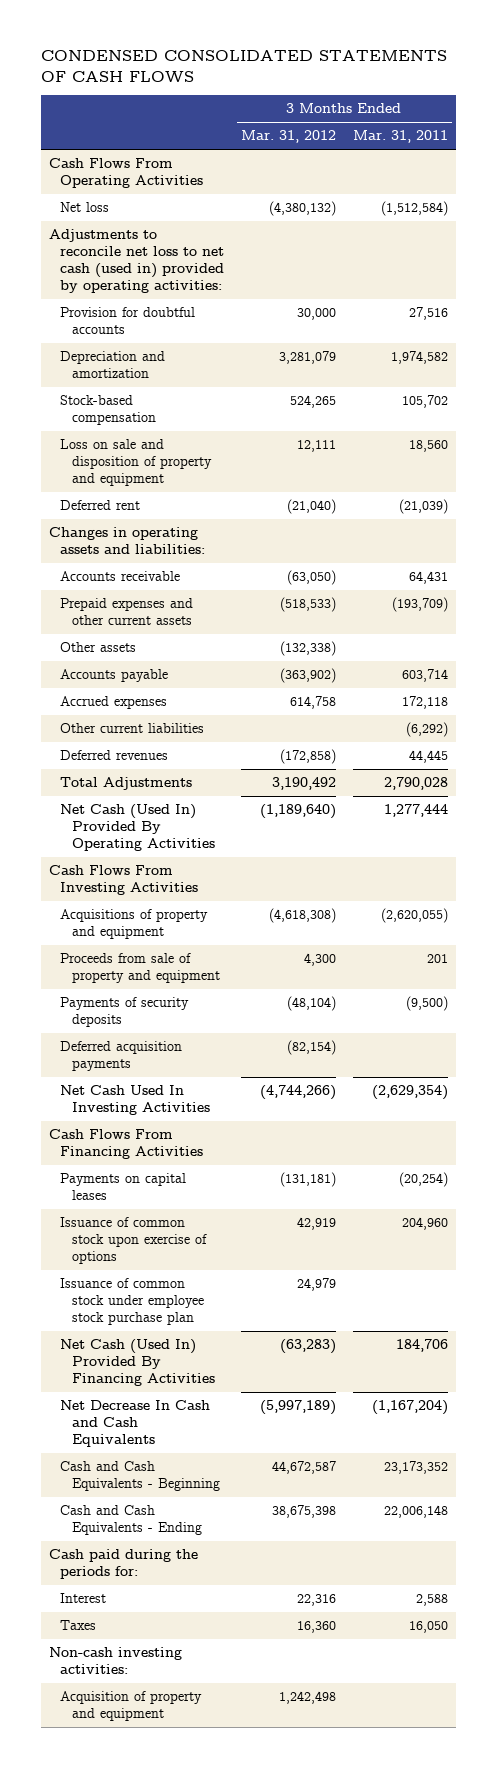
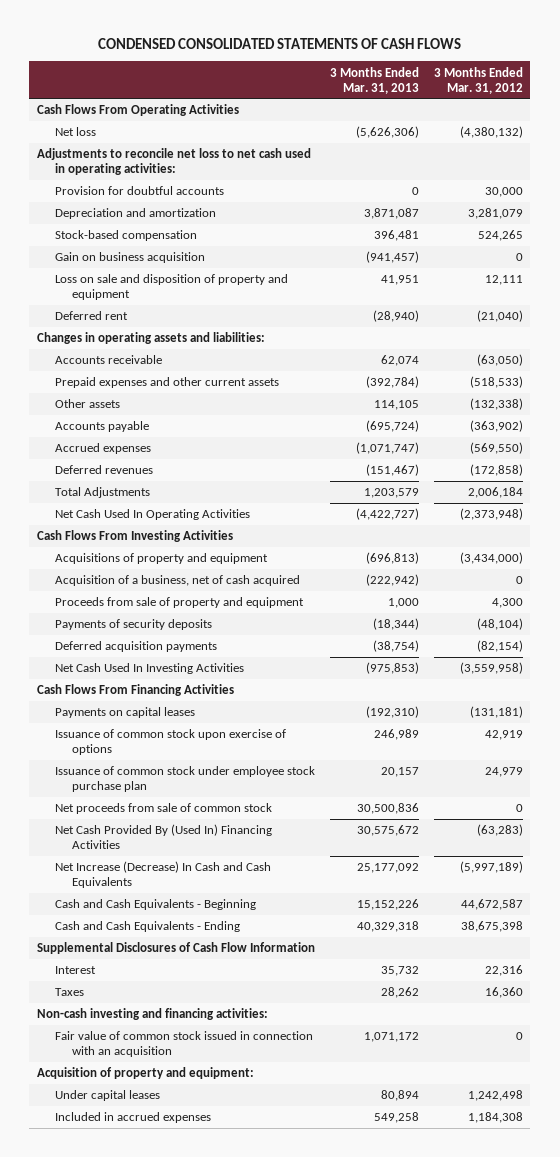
[352,130,448,144] Mar. 31, 2011 -> none
none -> [329,66,419,94] 3 Months Ended Mar. 31, 2013
[49,229,225,293] Adjustments to reconcile net loss to net cash (used in) provided by operating activities: -> [36,148,311,176] Adjustments to reconcile net loss to net cash used in operating activities:
none -> [54,252,205,264] Gain on business acquisition
[60,723,205,734] Other current liabilities -> none
[290,696,337,710] 614,758 -> [469,442,523,455] (569,550)
[272,777,337,791] 3,190,492 -> [467,487,523,499] 2,006,184
[60,804,215,851] Net Cash (Used In) Provided By Operating Activities -> [54,509,250,521] Net Cash Used In Operating Activities
[260,804,337,820] (1,189,640) -> [459,508,523,521] (2,373,948)
[269,908,337,924] (4,618,308) -> [459,552,523,565] (3,434,000)
none -> [54,575,300,587] Acquisition of a business, net of cash acquired
[260,1085,337,1101] (4,744,266) -> [459,662,523,675] (3,559,958)
none -> [54,803,272,815] Net proceeds from sale of common stock
[60,1339,215,1386] Net Cash (Used In) Provided By Financing Activities -> [54,824,272,850] Net Cash Provided By (Used In) Financing Activities
[60,1400,211,1447] Net Decrease In Cash and Cash Equivalents -> [54,861,271,889] Net Increase (Decrease) In Cash and Cash Equivalents
[49,1549,199,1579] Cash paid during the periods for: -> none
none -> [36,942,315,955] Supplemental Disclosures of Cash Flow Information
[49,1647,183,1674] Non-cash investing activities: -> [36,1008,268,1021] Non-cash investing and financing activities:
none -> [54,1031,313,1058] Fair value of common stock issued in connection with an acquisition
none -> [36,1067,254,1080] Acquisition of property and equipment:
[60,1691,203,1721] Acquisition of property and equipment -> [54,1090,160,1102] Under capital leases
none -> [54,1112,211,1124] Included in accrued expenses

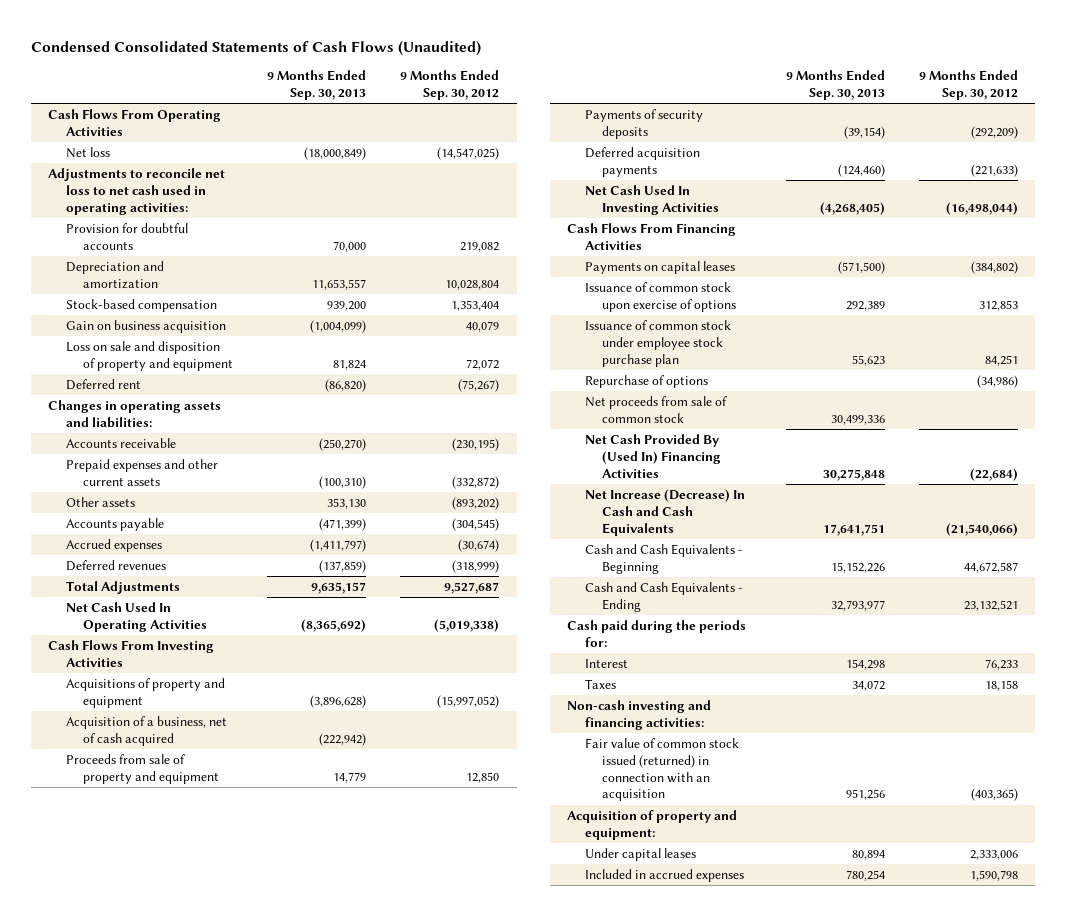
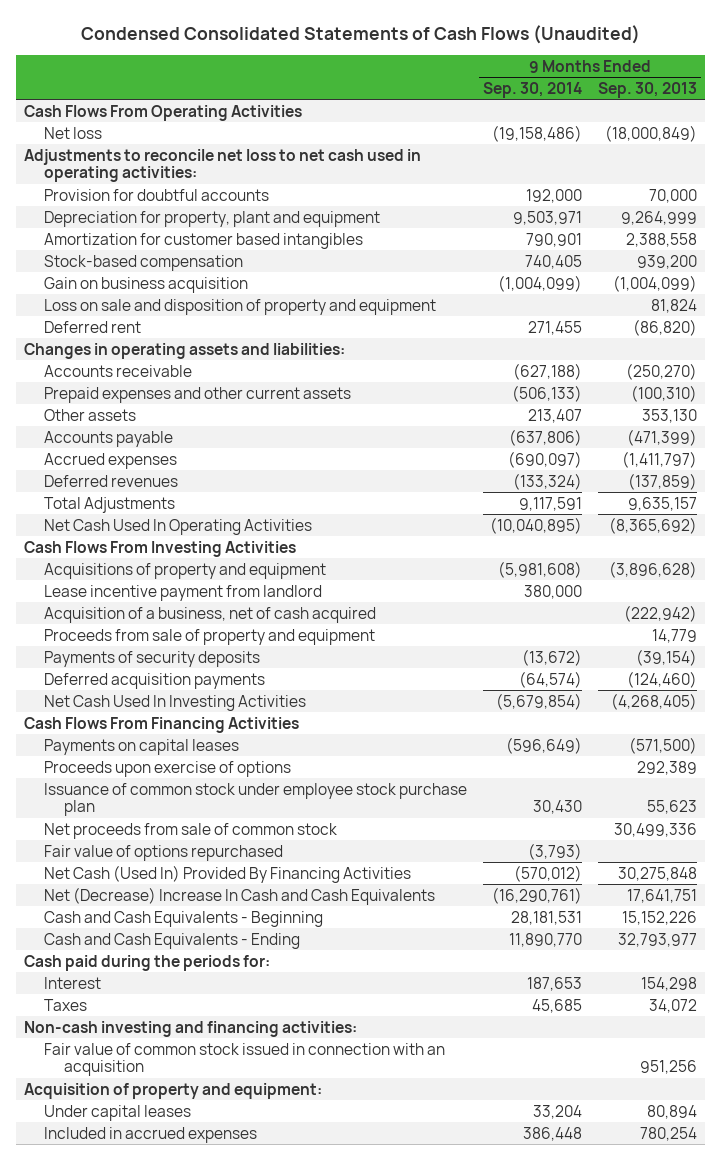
[400,70,500,101] 9 Months Ended Sep. 30, 2012 -> none
none -> [483,81,583,98] Sep. 30, 2014
[65,260,164,289] Depreciation and amortization -> none
none -> [44,210,381,227] Depreciation for property, plant and equipment
none -> [44,232,364,249] Amortization for customer based intangibles
none -> [44,584,323,601] Lease incentive payment from landlord
[584,281,737,312] Issuance of common stock upon exercise of options -> [44,760,292,777] Proceeds upon exercise of options
[584,374,708,388] Repurchase of options -> none
none -> [44,844,284,861] Fair value of options repurchased
[584,433,722,478] Net Cash Provided By (Used In) Financing Activities -> [44,864,412,883] Net Cash (Used In) Provided By Financing Activities
[584,488,745,536] Net Increase (Decrease) In Cash and Cash Equivalents -> [44,886,436,905] Net (Decrease) Increase In Cash and Cash Equivalents
[584,737,739,802] Fair value of common stock issued (returned) in connection with an acquisition -> [44,1042,446,1077] Fair value of common stock issued in connection with an acquisition

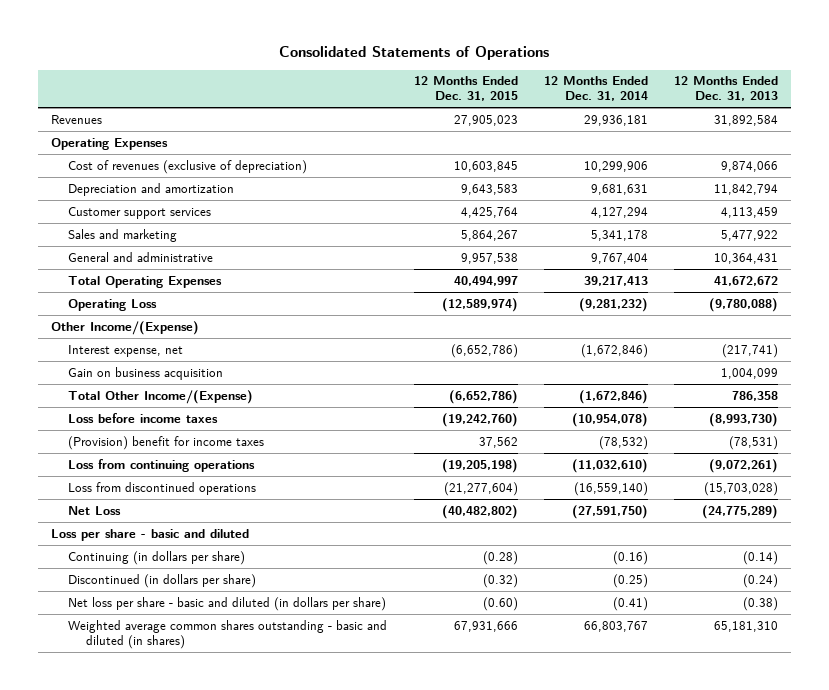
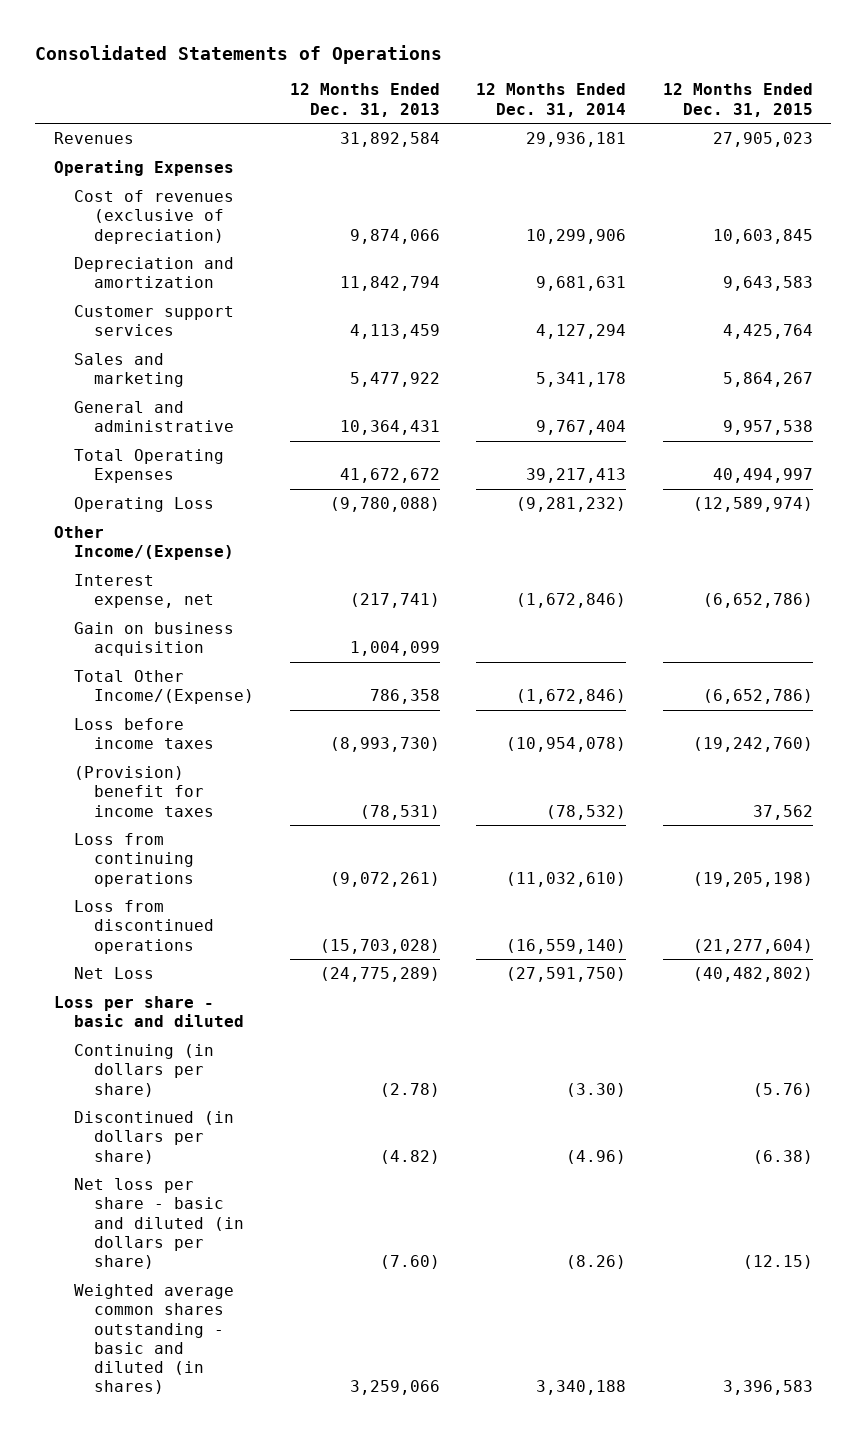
[482,550,518,565] (0.28) -> [752,1082,813,1097] (5.76)
[612,550,648,565] (0.16) -> [566,1082,627,1097] (3.30)
[742,550,778,565] (0.14) -> [380,1082,441,1097] (2.78)
[482,573,518,588] (0.32) -> [752,1149,813,1164] (6.38)
[612,573,648,588] (0.25) -> [566,1149,627,1164] (4.96)
[742,573,778,588] (0.24) -> [380,1149,441,1164] (4.82)
[482,596,518,611] (0.60) -> [742,1254,813,1269] (12.15)
[612,596,648,611] (0.41) -> [566,1254,627,1269] (8.26)
[742,596,778,611] (0.38) -> [380,1254,441,1269] (7.60)
[453,620,518,632] 67,931,666 -> [722,1380,813,1396] 3,396,583
[583,620,648,632] 66,803,767 -> [536,1380,627,1396] 3,340,188
[713,620,778,632] 65,181,310 -> [350,1380,441,1396] 3,259,066

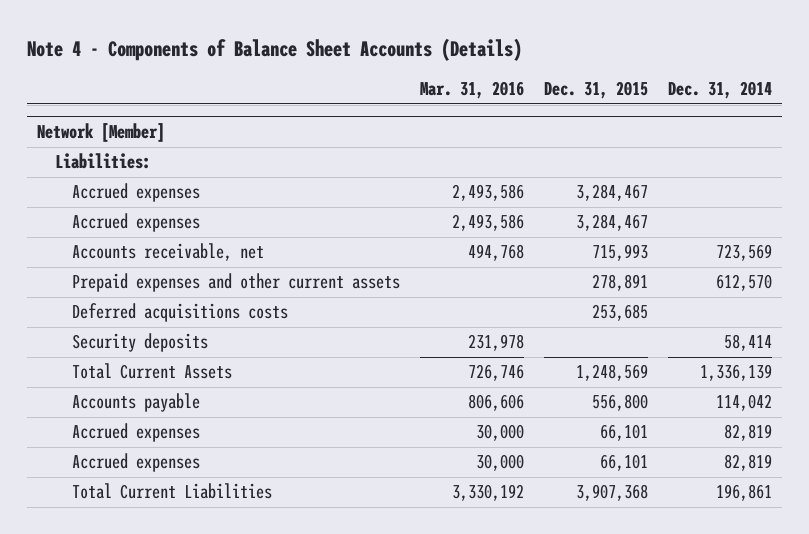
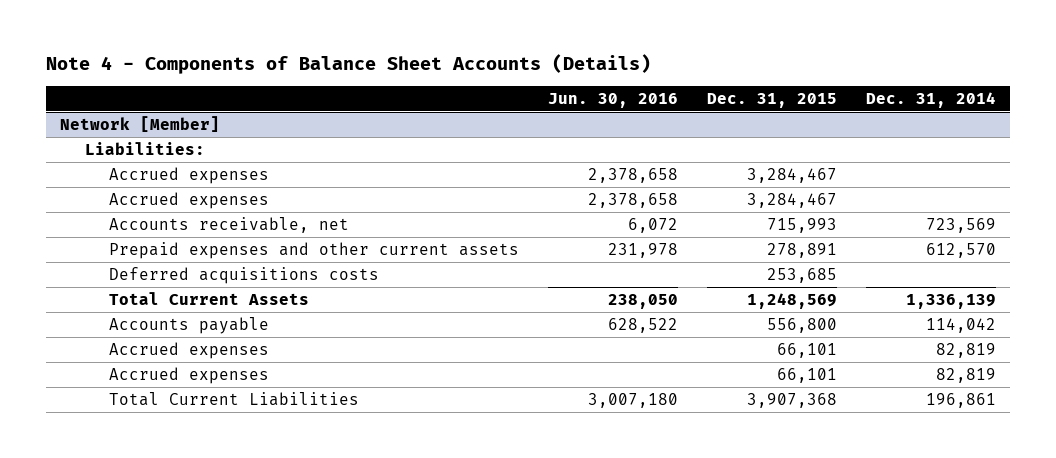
[420,81,525,100] Mar. 31, 2016 -> none
none -> [548,92,679,108] Jun. 30, 2016
[72,333,209,353] Security deposits -> none

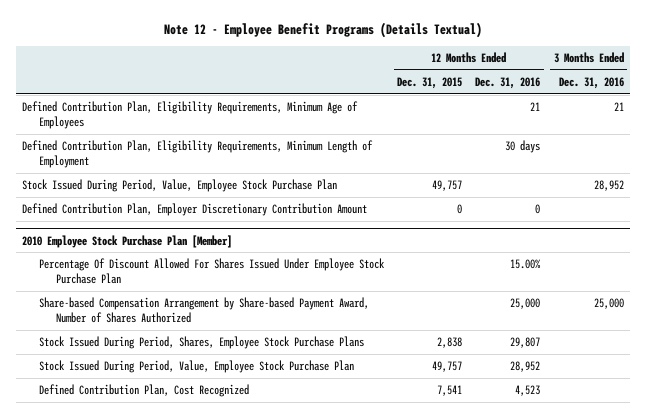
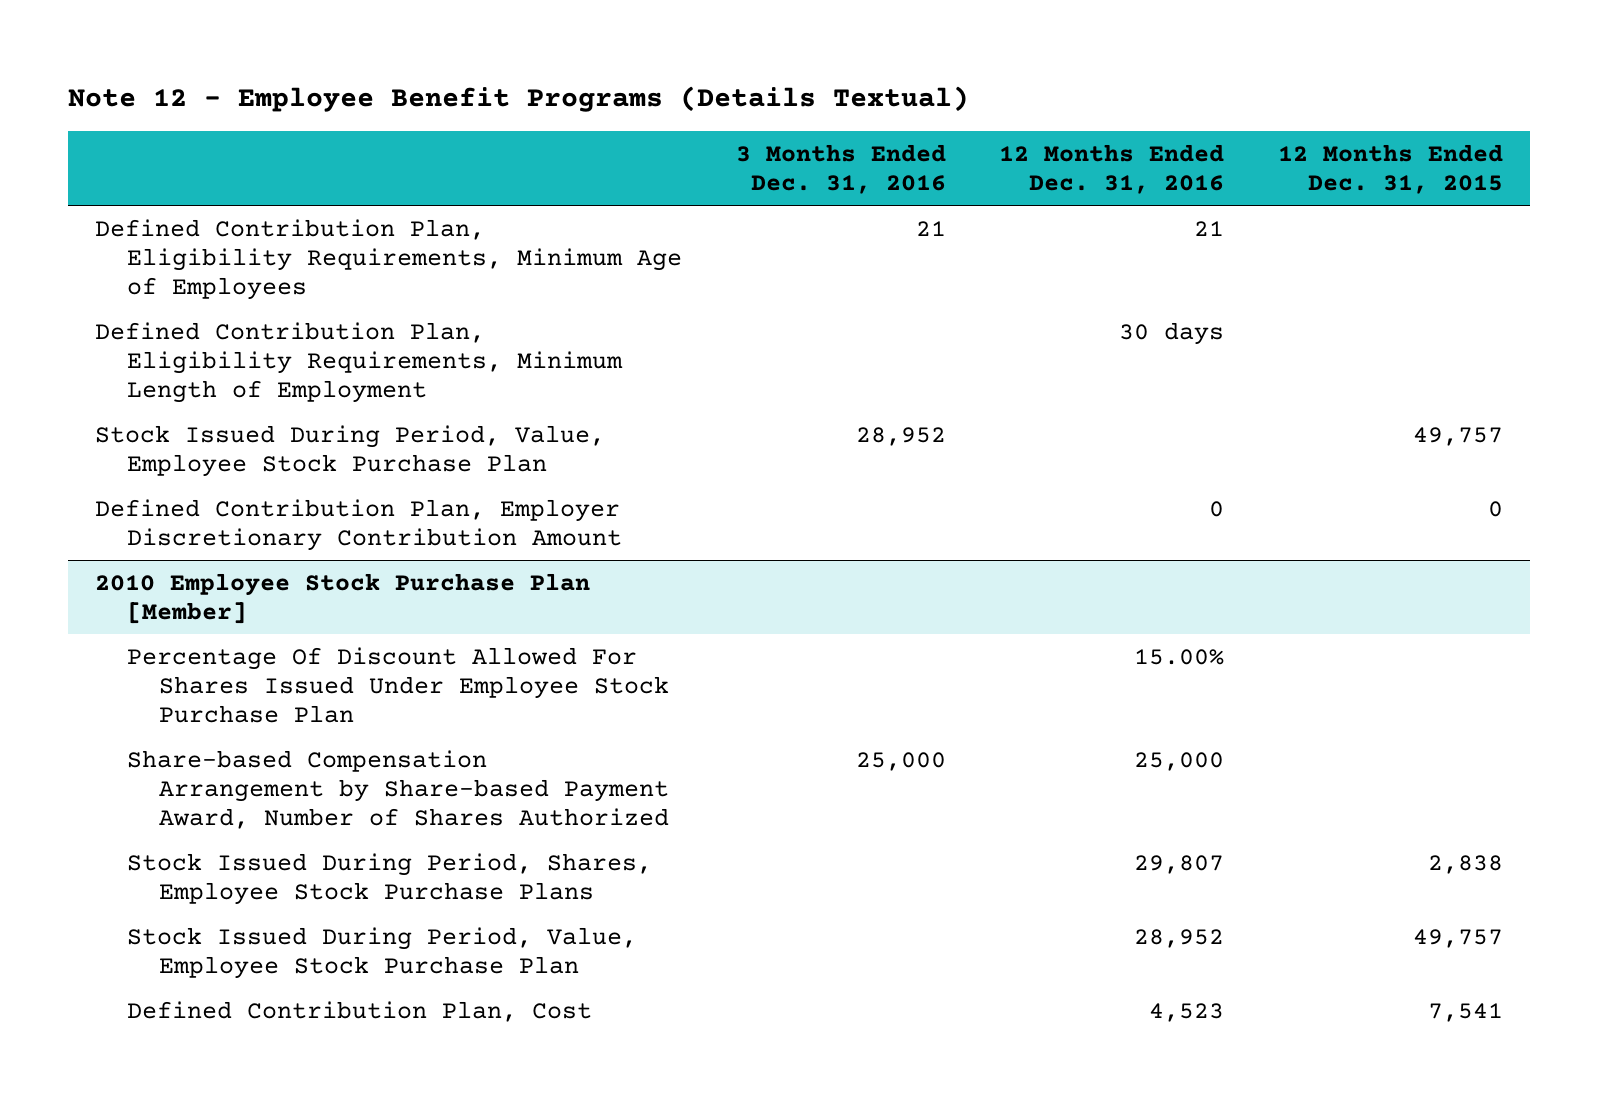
[39,384,250,398] Defined Contribution Plan, Cost Recognized -> [126,1000,592,1022] Defined Contribution Plan, Cost

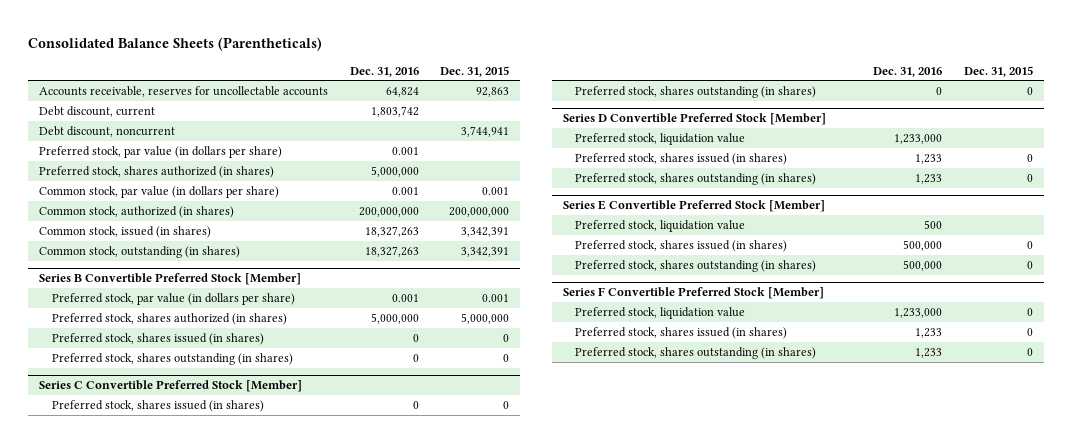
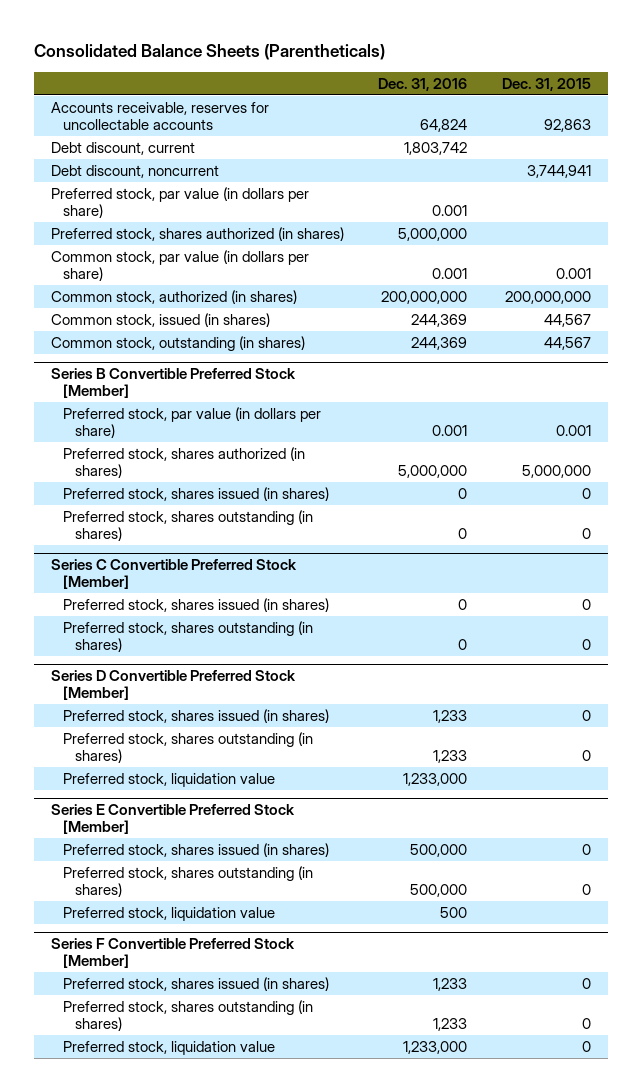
[364,225,419,237] 18,327,263 -> [411,313,468,327] 244,369
[461,226,510,237] 3,342,391 -> [543,313,591,327] 44,567
[364,245,419,257] 18,327,263 -> [411,336,468,350] 244,369
[461,246,510,257] 3,342,391 -> [543,336,591,350] 44,567
[575,132,746,145] Preferred stock, liquidation value -> [63,772,276,787] Preferred stock, liquidation value
[575,219,746,232] Preferred stock, liquidation value -> [63,906,276,921] Preferred stock, liquidation value
[575,306,746,319] Preferred stock, liquidation value -> [63,1040,276,1055] Preferred stock, liquidation value

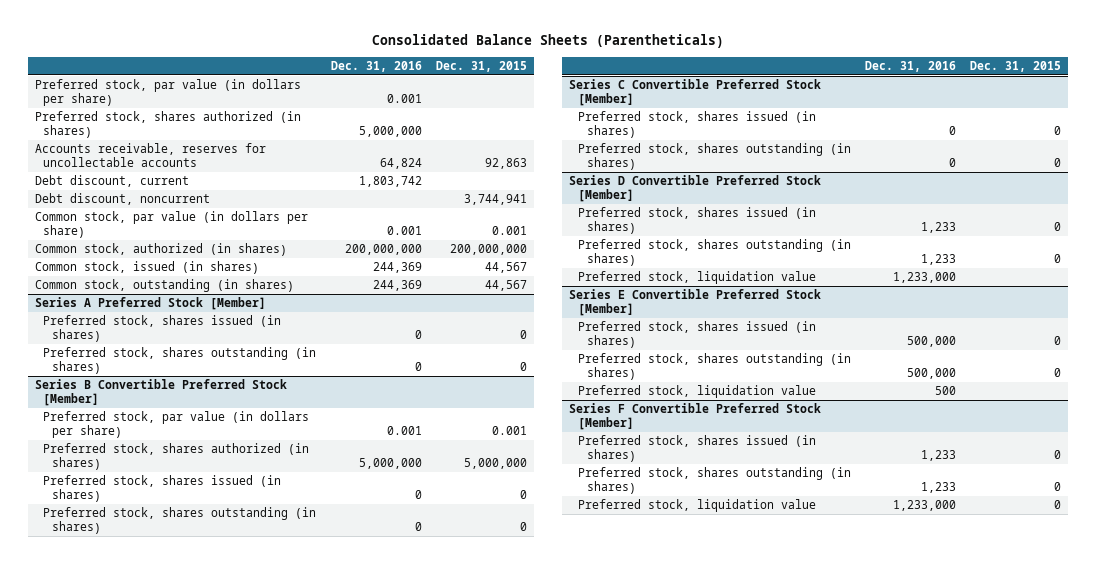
[51,186,310,218] Preferred stock, par value (in dollars per share) -> [34,79,301,107] Preferred stock, par value (in dollars per share)
[51,226,345,241] Preferred stock, shares authorized (in shares) -> [34,111,301,139] Preferred stock, shares authorized (in shares)
none -> [34,297,266,311] Series A Preferred Stock [Member]
none -> [43,315,282,343] Preferred stock, shares issued (in shares)
none -> [43,347,317,375] Preferred stock, shares outstanding (in shares)

